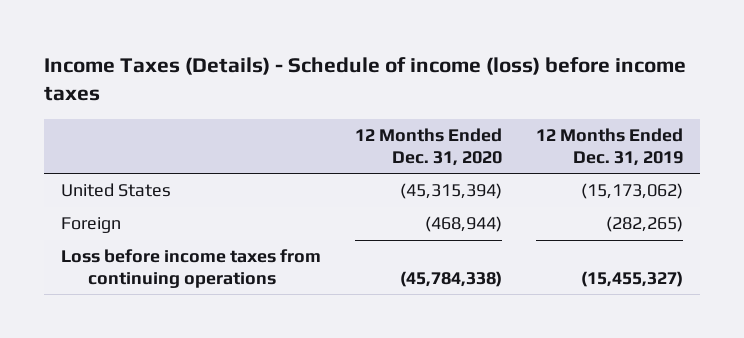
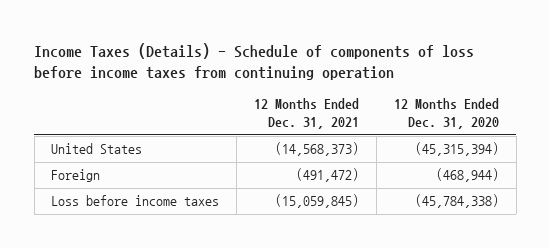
[43,57,686,102] Income Taxes (Details) - Schedule of income (loss) before income taxes -> [34,42,475,81] Income Taxes (Details) - Schedule of components of loss before income taxes from continuing operation
[535,127,683,166] 12 Months Ended Dec. 31, 2019 -> none
none -> [254,98,360,130] 12 Months Ended Dec. 31, 2021
[60,249,321,288] Loss before income taxes from continuing operations -> [51,195,220,207] Loss before income taxes

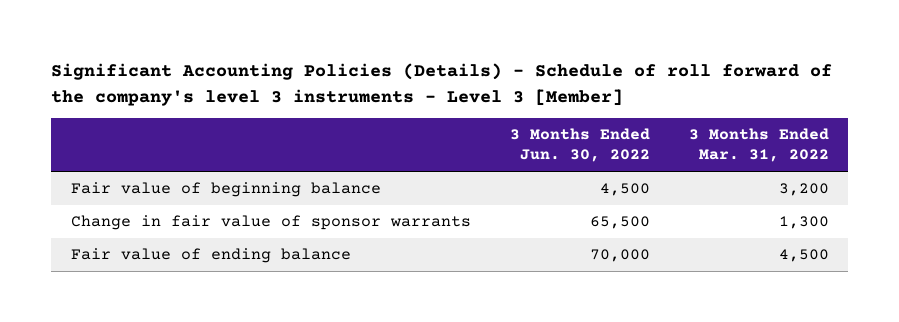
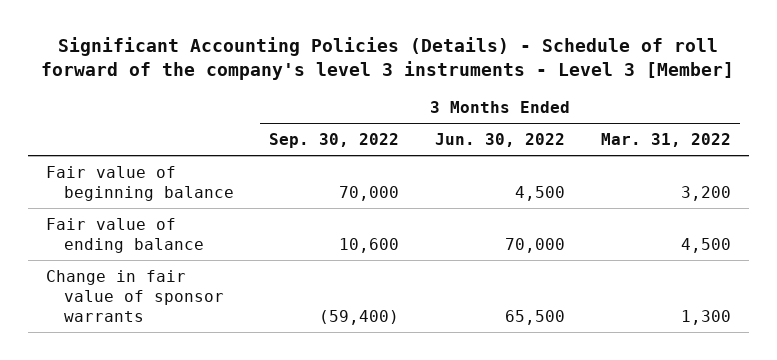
none -> [269,132,400,148] Sep. 30, 2022
[70,215,471,231] Change in fair value of sponsor warrants -> [45,269,224,322] Change in fair value of sponsor warrants

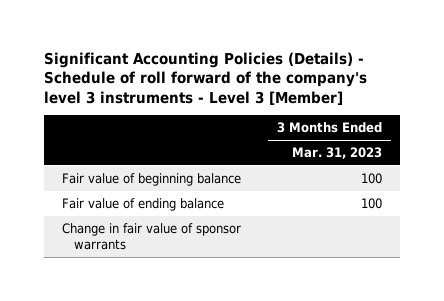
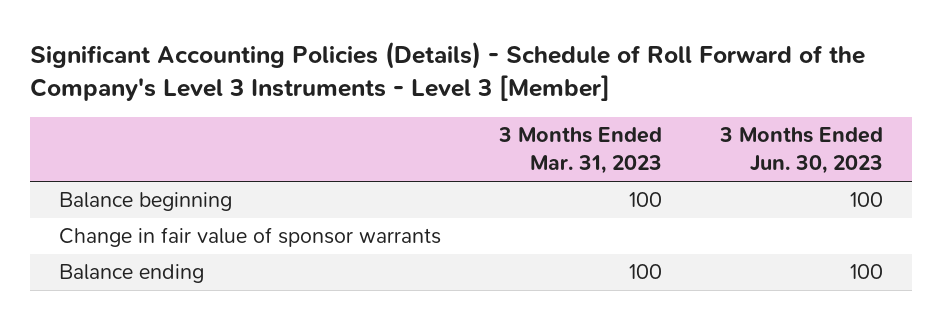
[44,51,368,105] Significant Accounting Policies (Details) - Schedule of roll forward of the company's level 3 instruments - Level 3 [Member] -> [29,40,865,101] Significant Accounting Policies (Details) - Schedule of Roll Forward of the Company's Level 3 Instruments - Level 3 [Member]
none -> [719,127,884,175] 3 Months Ended Jun. 30, 2023
[62,197,225,211] Fair value of ending balance -> none
[62,172,242,186] Fair value of beginning balance -> [58,192,232,212] Balance beginning
none -> [58,264,204,284] Balance ending

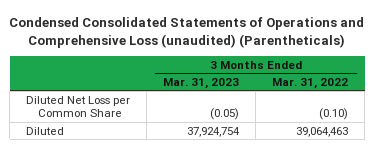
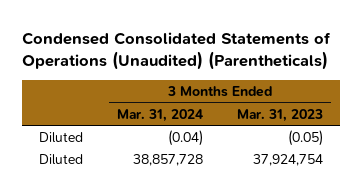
[9,17,365,48] Condensed Consolidated Statements of Operations and Comprehensive Loss (unaudited) (Parentheticals) -> [22,32,332,71] Condensed Consolidated Statements of Operations (Unaudited) (Parentheticals)
[272,77,349,89] Mar. 31, 2022 -> none
none -> [117,108,204,122] Mar. 31, 2024
[26,95,131,118] Diluted Net Loss per Common Share -> [39,132,84,144] Diluted

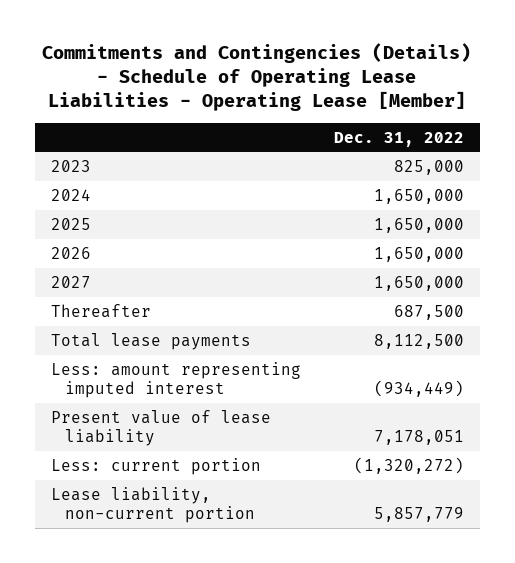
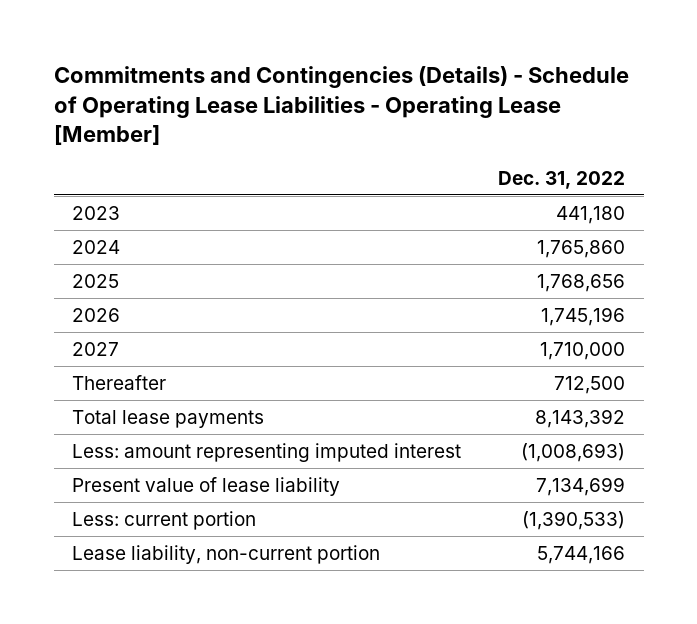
[393,159,464,175] 825,000 -> [556,205,626,224] 441,180
[373,188,464,204] 1,650,000 -> [537,239,626,258] 1,765,860
[373,217,464,233] 1,650,000 -> [537,273,626,292] 1,768,656
[373,246,464,262] 1,650,000 -> [541,306,626,326] 1,745,196
[373,275,464,291] 1,650,000 -> [540,341,626,360] 1,710,000
[393,304,464,320] 687,500 -> [554,375,626,394] 712,500
[373,333,464,349] 8,112,500 -> [535,408,626,428] 8,143,392
[373,379,464,397] (934,449) -> [521,442,626,462] (1,008,693)
[373,429,464,445] 7,178,051 -> [536,476,626,496] 7,134,699
[353,456,464,474] (1,320,272) -> [522,510,626,530] (1,390,533)
[373,506,464,522] 5,857,779 -> [537,545,626,564] 5,744,166

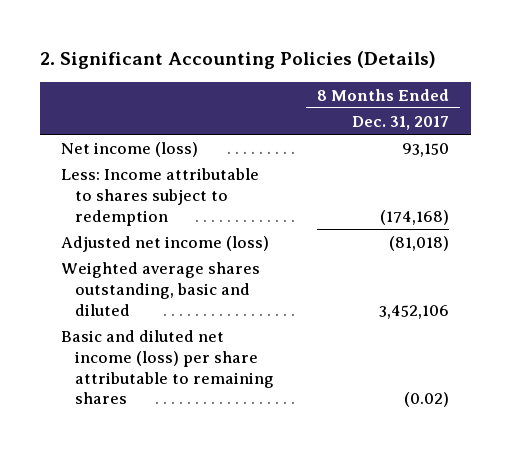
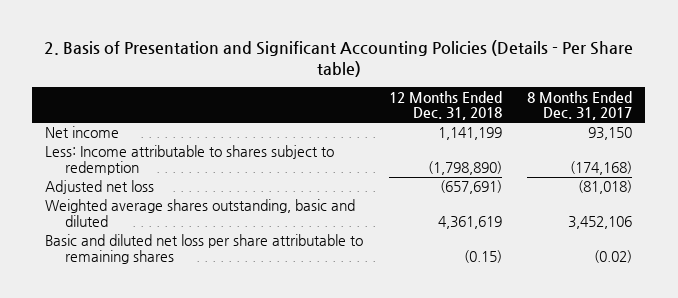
[39,51,436,70] 2. Significant Accounting Policies (Details) -> [43,40,633,78] 2. Basis of Presentation and Significant Accounting Policies (Details - Per Share table)
none -> [388,90,502,121] 12 Months Ended Dec. 31, 2018
[61,141,199,157] Net income (loss) -> [45,126,120,139] Net income
[61,235,270,252] Adjusted net income (loss) -> [45,180,155,195] Adjusted net loss
[61,329,274,405] Basic and diluted net income (loss) per share attributable to remaining shares -> [45,234,364,264] Basic and diluted net loss per share attributable to remaining shares

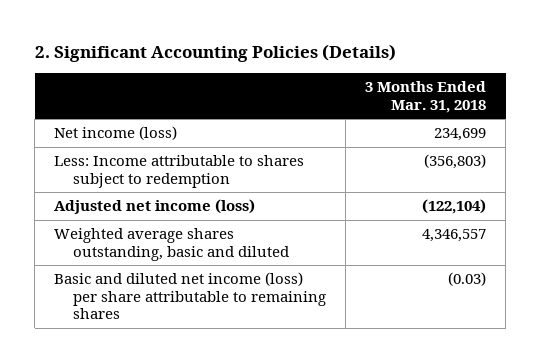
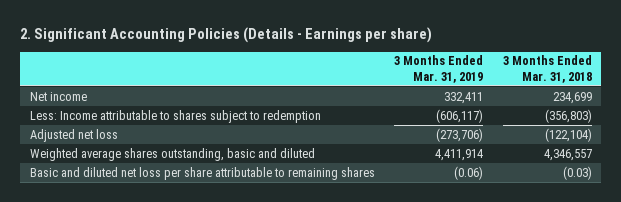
[34,43,396,62] 2. Significant Accounting Policies (Details) -> [19,27,432,44] 2. Significant Accounting Policies (Details - Earnings per share)
none -> [394,55,484,83] 3 Months Ended Mar. 31, 2019
[54,126,178,141] Net income (loss) -> [29,91,87,101] Net income
[54,199,256,215] Adjusted net income (loss) -> [29,128,118,142] Adjusted net loss
[54,272,326,320] Basic and diluted net income (loss) per share attributable to remaining shares -> [29,166,375,180] Basic and diluted net loss per share attributable to remaining shares

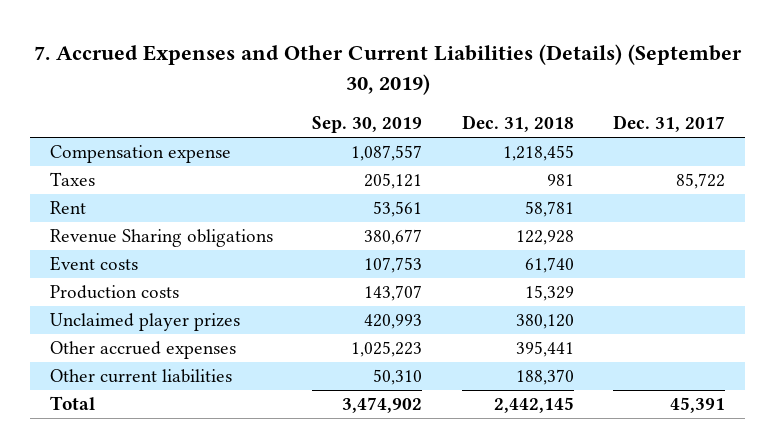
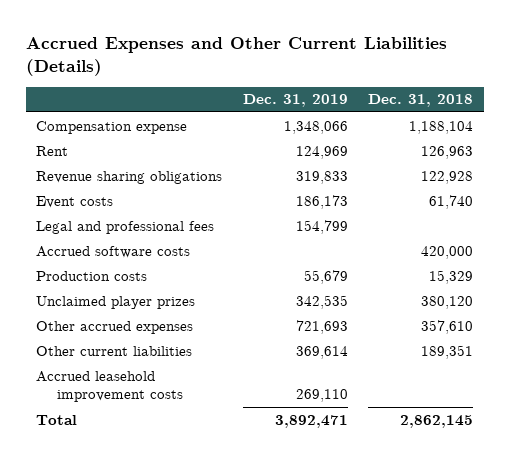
[33,44,742,95] 7. Accrued Expenses and Other Current Liabilities (Details) (September 30, 2019) -> [25,36,447,76] Accrued Expenses and Other Current Liabilities (Details)
[312,116,423,134] Sep. 30, 2019 -> none
[613,115,726,133] Dec. 31, 2017 -> none
none -> [242,94,348,108] Dec. 31, 2019
[50,172,96,187] Taxes -> none
[502,145,574,162] 1,218,455 -> [409,120,474,134] 1,188,104
[524,201,574,218] 58,781 -> [421,145,474,159] 126,963
[50,229,274,248] Revenue Sharing obligations -> [35,170,222,184] Revenue sharing obligations
none -> [35,220,214,234] Legal and professional fees
none -> [35,245,190,258] Accrued software costs
[515,341,574,358] 395,441 -> [421,319,474,334] 357,610
[515,369,574,386] 188,370 -> [421,344,474,359] 189,351
none -> [35,370,183,403] Accrued leasehold improvement costs
[493,397,574,414] 2,442,145 -> [400,414,474,428] 2,862,145

